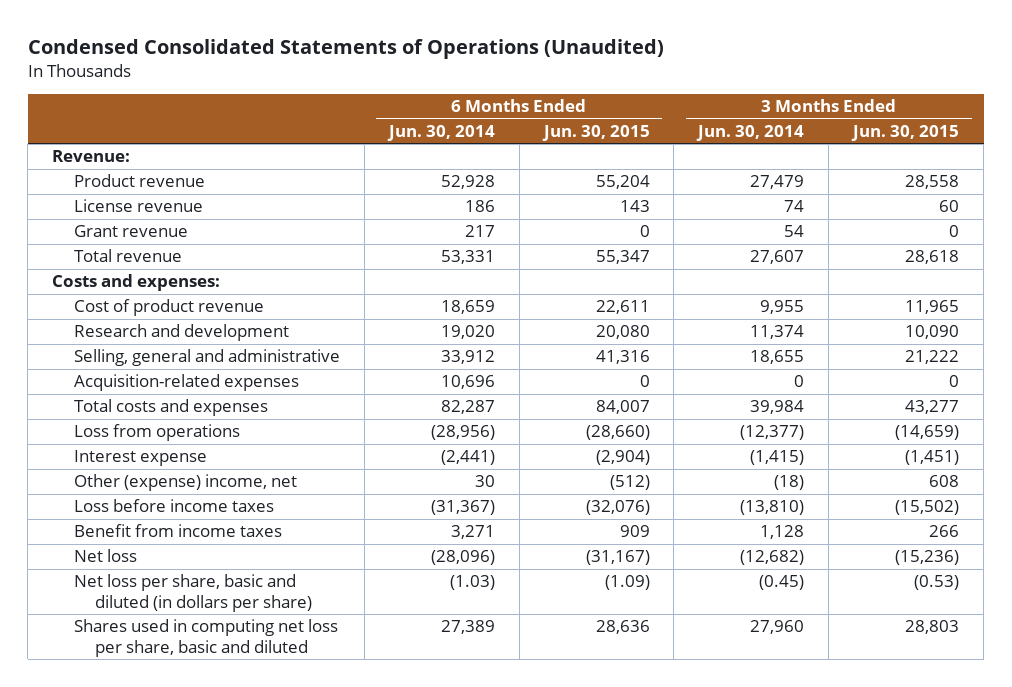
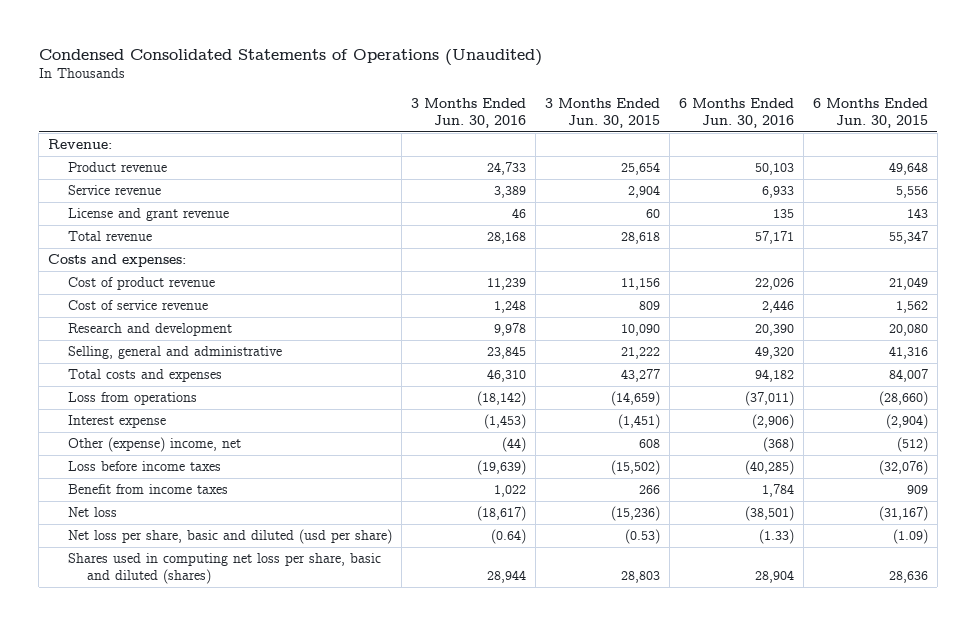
[386,124,495,141] Jun. 30, 2014 -> none
[696,124,805,141] Jun. 30, 2014 -> none
none -> [410,98,526,129] 3 Months Ended Jun. 30, 2016
none -> [678,98,794,129] 6 Months Ended Jun. 30, 2016
[73,225,188,238] Grant revenue -> none
[595,175,650,190] 55,204 -> [888,162,928,176] 49,648
[905,175,960,190] 28,558 -> [620,162,660,176] 25,654
none -> [67,185,161,196] Service revenue
[73,199,203,213] License revenue -> [67,208,229,222] License and grant revenue
[595,300,650,315] 22,611 -> [888,277,928,291] 21,049
[905,300,960,315] 11,965 -> [620,278,660,291] 11,156
none -> [67,300,208,311] Cost of service revenue
[73,374,299,392] Acquisition-related expenses -> none
[73,574,313,612] Net loss per share, basic and diluted (in dollars per share) -> [67,529,392,545] Net loss per share, basic and diluted (usd per share)
[73,619,338,657] Shares used in computing net loss per share, basic and diluted -> [67,553,381,585] Shares used in computing net loss per share, basic and diluted (shares)

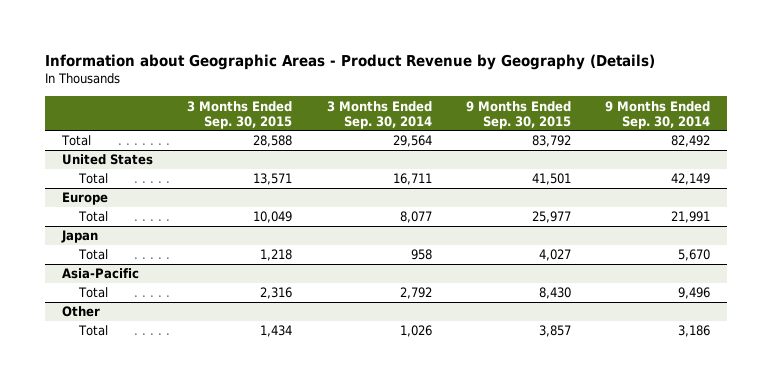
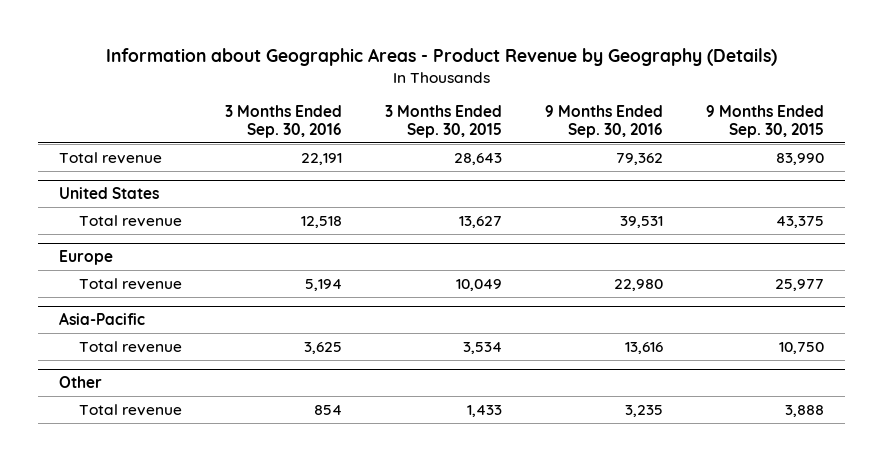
[326,100,432,129] 3 Months Ended Sep. 30, 2014 -> none
[604,100,710,129] 9 Months Ended Sep. 30, 2014 -> none
none -> [224,104,342,138] 3 Months Ended Sep. 30, 2016
none -> [544,104,663,138] 9 Months Ended Sep. 30, 2016
[61,135,92,147] Total -> [59,151,163,164] Total revenue
[253,135,293,148] 28,588 -> [453,152,502,165] 28,643
[531,135,571,148] 83,792 -> [775,152,824,165] 83,990
[77,173,108,185] Total -> [78,214,182,227] Total revenue
[253,173,293,186] 13,571 -> [458,215,502,228] 13,627
[531,173,571,186] 41,501 -> [775,215,824,228] 43,375
[61,230,99,244] Japan -> none
[77,249,108,261] Total -> none
[77,211,108,223] Total -> [78,277,182,290] Total revenue
[77,287,108,299] Total -> [78,340,182,353] Total revenue
[260,287,293,300] 2,316 -> [462,341,502,354] 3,534
[538,287,571,300] 8,430 -> [778,341,824,354] 10,750
[77,325,108,337] Total -> [78,403,182,416] Total revenue
[260,325,293,338] 1,434 -> [466,404,502,417] 1,433
[538,325,571,338] 3,857 -> [784,404,824,417] 3,888

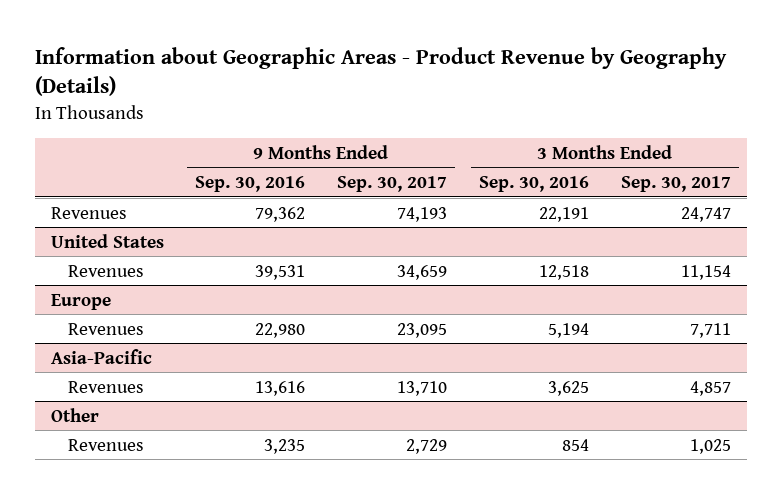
[384,104,502,138] 3 Months Ended Sep. 30, 2015 -> none
[705,104,824,138] 9 Months Ended Sep. 30, 2015 -> none
none -> [337,176,448,193] Sep. 30, 2017
none -> [620,176,731,193] Sep. 30, 2017
[59,151,163,164] Total revenue -> [50,206,127,219] Revenues
[78,214,182,227] Total revenue -> [67,264,144,277] Revenues
[78,277,182,290] Total revenue -> [67,322,144,335] Revenues
[78,340,182,353] Total revenue -> [67,380,144,393] Revenues
[78,403,182,416] Total revenue -> [67,438,144,451] Revenues

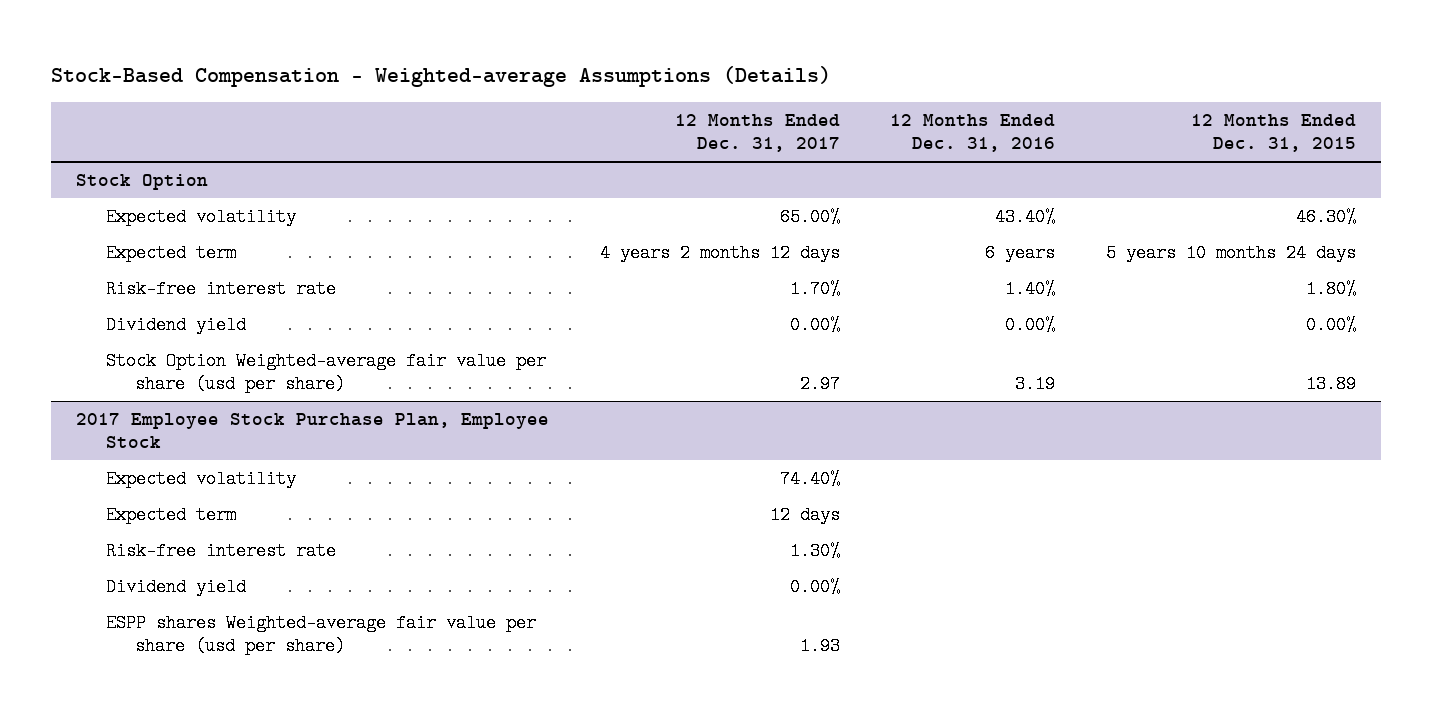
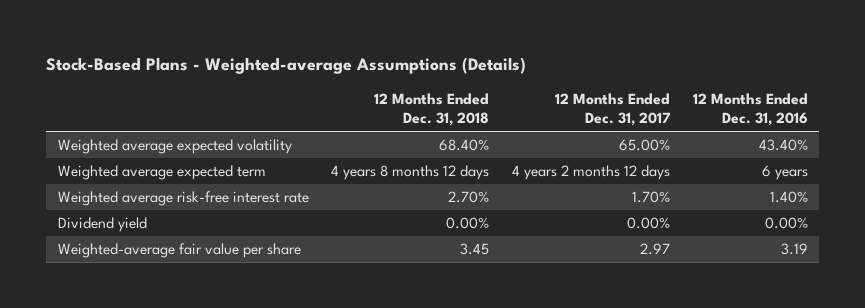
[50,65,831,87] Stock-Based Compensation - Weighted-average Assumptions (Details) -> [46,57,527,75] Stock-Based Plans - Weighted-average Assumptions (Details)
[1190,113,1356,153] 12 Months Ended Dec. 31, 2015 -> none
none -> [374,92,490,127] 12 Months Ended Dec. 31, 2018
[76,173,209,190] Stock Option -> none
[105,207,296,226] Expected volatility -> [57,139,292,155] Weighted average expected volatility
[105,243,236,262] Expected term -> [57,165,266,181] Weighted average expected term
[105,279,336,298] Risk-free interest rate -> [57,191,309,207] Weighted average risk-free interest rate
[76,412,550,449] 2017 Employee Stock Purchase Plan, Employee Stock -> none
[105,469,296,488] Expected volatility -> none
[105,505,236,524] Expected term -> none
[105,541,336,560] Risk-free interest rate -> none
[105,577,246,596] Dividend yield -> none
[105,613,536,656] ESPP shares Weighted-average fair value per share (usd per share) -> none
[105,351,546,394] Stock Option Weighted-average fair value per share (usd per share) -> [57,243,301,259] Weighted-average fair value per share

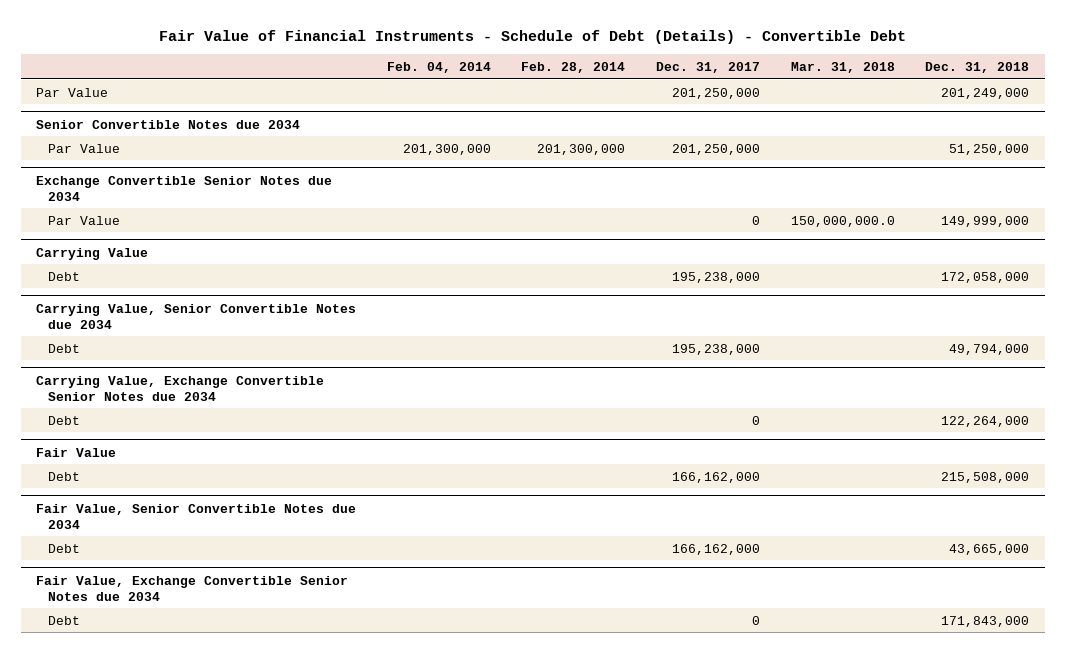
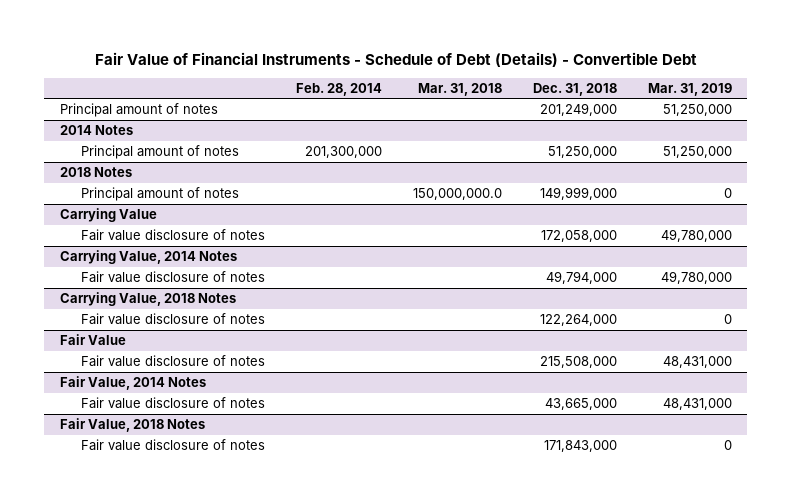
[386,61,491,73] Feb. 04, 2014 -> none
[655,61,760,73] Dec. 31, 2017 -> none
none -> [647,82,732,96] Mar. 31, 2019
[36,119,301,129] Senior Convertible Notes due 2034 -> none
[36,175,333,201] Exchange Convertible Senior Notes due 2034 -> none
[36,87,109,97] Par Value -> [59,103,218,118] Principal amount of notes
none -> [59,125,133,136] 2014 Notes
[48,143,121,153] Par Value -> [80,145,239,160] Principal amount of notes
none -> [59,167,132,178] 2018 Notes
[48,215,121,225] Par Value -> [80,187,239,202] Principal amount of notes
[36,303,357,329] Carrying Value, Senior Convertible Notes due 2034 -> none
[36,375,325,401] Carrying Value, Exchange Convertible Senior Notes due 2034 -> none
[48,271,81,281] Debt -> [80,229,265,242] Fair value disclosure of notes
none -> [59,250,237,265] Carrying Value, 2014 Notes
[48,343,81,353] Debt -> [80,271,265,284] Fair value disclosure of notes
none -> [59,292,236,307] Carrying Value, 2018 Notes
[48,415,81,425] Debt -> [80,313,265,326] Fair value disclosure of notes
[36,503,357,529] Fair Value, Senior Convertible Notes due 2034 -> none
[36,575,349,601] Fair Value, Exchange Convertible Senior Notes due 2034 -> none
[48,471,81,481] Debt -> [80,355,265,368] Fair value disclosure of notes
none -> [59,376,206,391] Fair Value, 2014 Notes
[48,543,81,553] Debt -> [80,397,265,410] Fair value disclosure of notes
none -> [59,418,205,433] Fair Value, 2018 Notes
[48,615,81,625] Debt -> [80,439,265,452] Fair value disclosure of notes

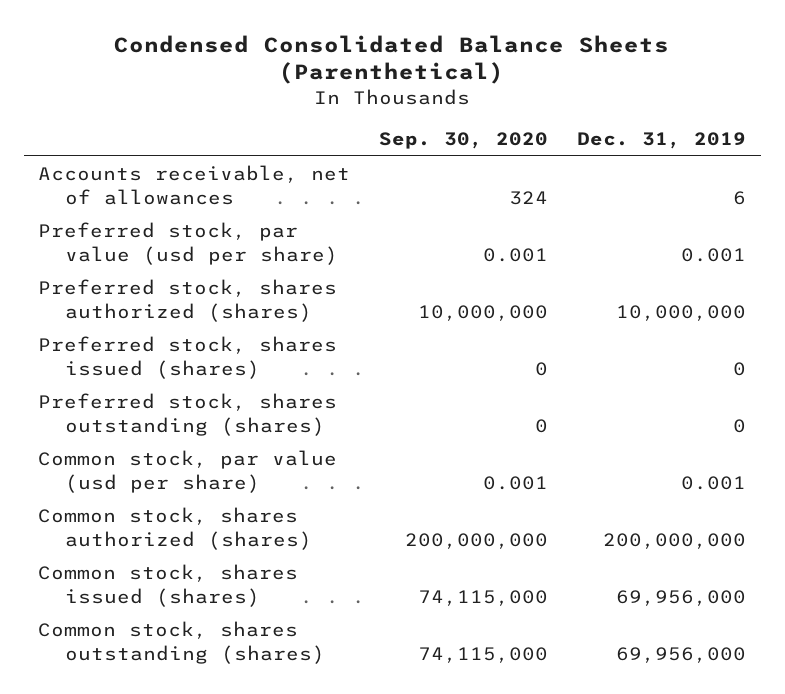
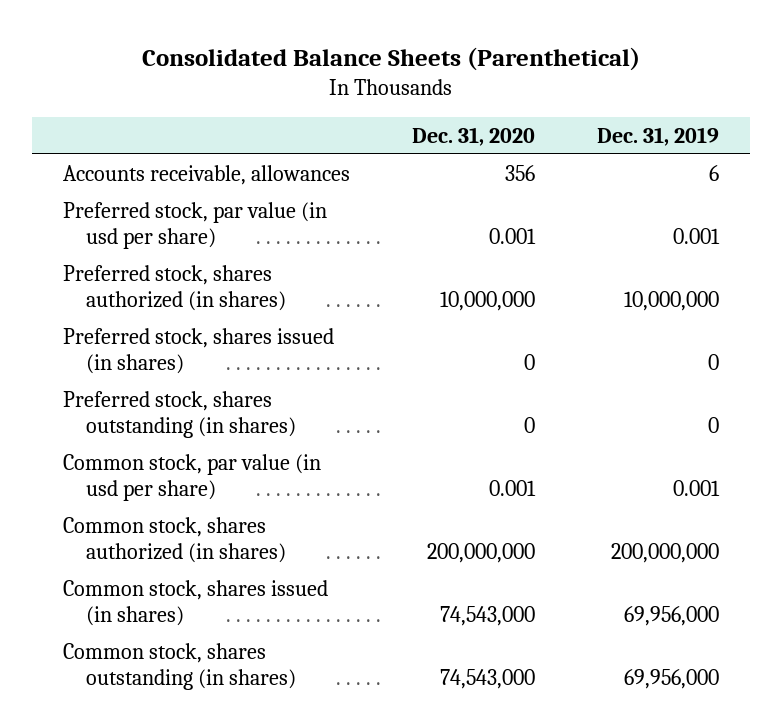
[114,34,670,85] Condensed Consolidated Balance Sheets (Parenthetical) -> [142,47,641,72] Consolidated Balance Sheets (Parenthetical)
[379,131,549,149] Sep. 30, 2020 -> none
none -> [412,126,536,146] Dec. 31, 2020
[38,165,351,205] Accounts receivable, net of allowances -> [63,164,351,185] Accounts receivable, allowances
[38,222,339,265] Preferred stock, par value (usd per share) -> [63,201,328,250] Preferred stock, par value (in usd per share)
[38,279,338,322] Preferred stock, shares authorized (shares) -> [63,264,287,312] Preferred stock, shares authorized (in shares)
[38,336,338,379] Preferred stock, shares issued (shares) -> [63,327,335,375] Preferred stock, shares issued (in shares)
[38,393,338,436] Preferred stock, shares outstanding (shares) -> [63,390,297,439] Preferred stock, shares outstanding (in shares)
[38,450,338,493] Common stock, par value (usd per share) -> [63,453,322,502] Common stock, par value (in usd per share)
[38,507,313,550] Common stock, shares authorized (shares) -> [63,516,287,564] Common stock, shares authorized (in shares)
[38,564,299,607] Common stock, shares issued (shares) -> [63,579,329,627] Common stock, shares issued (in shares)
[38,621,326,664] Common stock, shares outstanding (shares) -> [63,642,297,691] Common stock, shares outstanding (in shares)

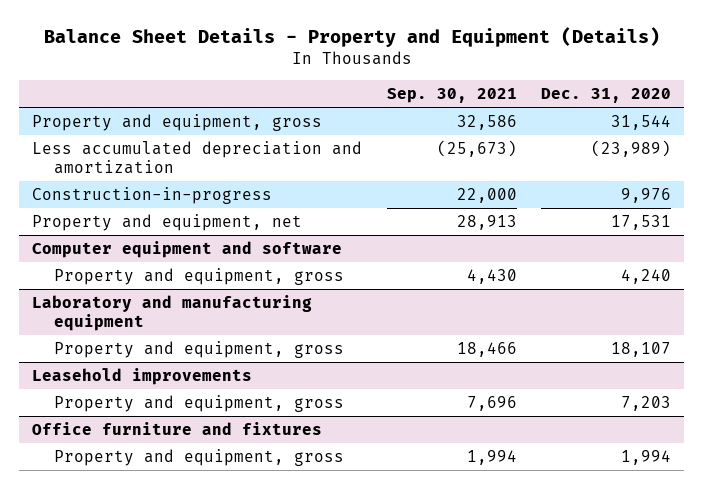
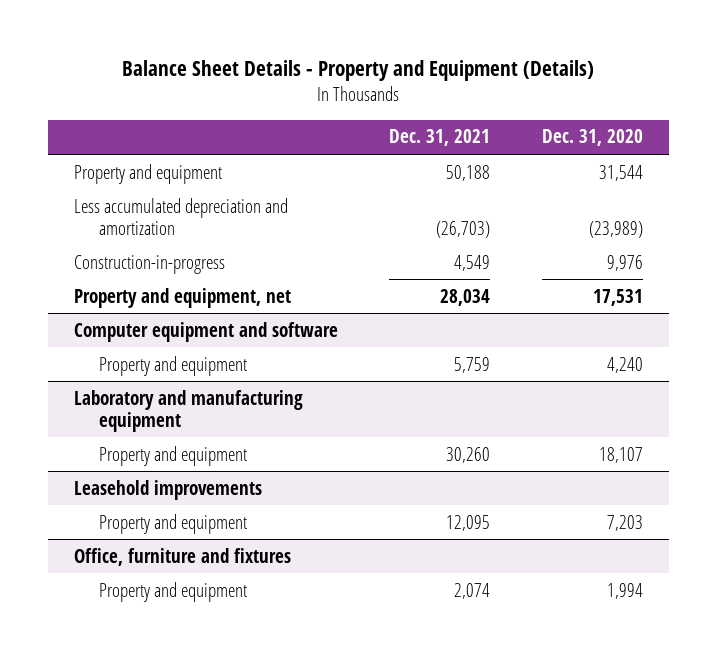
[386,88,517,104] Sep. 30, 2021 -> none
none -> [389,129,491,147] Dec. 31, 2021
[31,114,322,132] Property and equipment, gross -> [73,163,222,184] Property and equipment
[54,268,345,286] Property and equipment, gross -> [98,355,247,376] Property and equipment
[54,341,345,359] Property and equipment, gross -> [98,445,247,466] Property and equipment
[54,395,345,413] Property and equipment, gross -> [98,513,247,534] Property and equipment
[31,422,322,436] Office furniture and fixtures -> [73,547,291,566] Office, furniture and fixtures
[54,449,345,467] Property and equipment, gross -> [98,581,247,602] Property and equipment

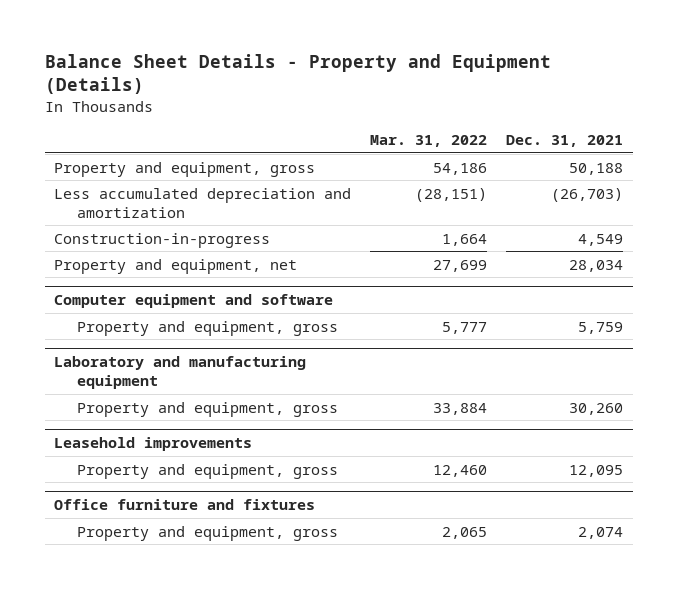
[542,129,644,147] Dec. 31, 2020 -> none
none -> [370,135,488,148] Mar. 31, 2022
[73,163,222,184] Property and equipment -> [54,161,316,177] Property and equipment, gross
[98,355,247,376] Property and equipment -> [76,320,338,336] Property and equipment, gross
[98,445,247,466] Property and equipment -> [76,401,338,417] Property and equipment, gross
[98,513,247,534] Property and equipment -> [76,463,338,479] Property and equipment, gross
[73,547,291,566] Office, furniture and fixtures -> [54,499,316,511] Office furniture and fixtures
[98,581,247,602] Property and equipment -> [76,525,338,541] Property and equipment, gross

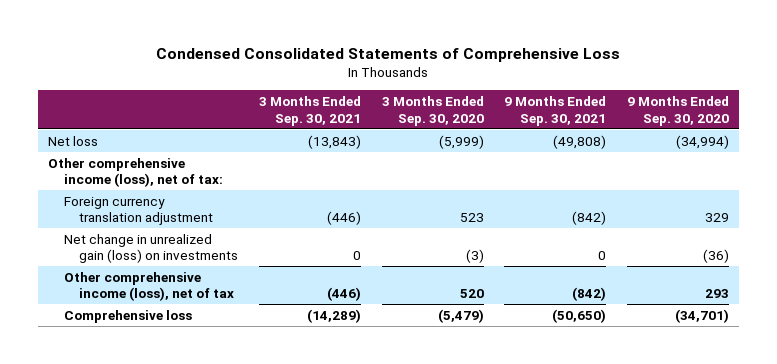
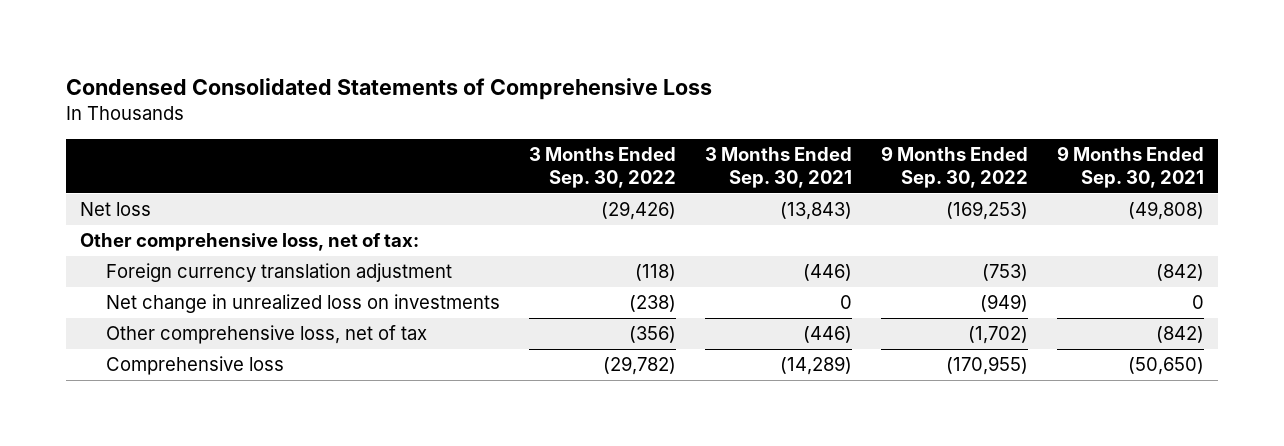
[381,96,484,126] 3 Months Ended Sep. 30, 2020 -> none
[626,96,729,126] 9 Months Ended Sep. 30, 2020 -> none
none -> [528,146,676,189] 3 Months Ended Sep. 30, 2022
none -> [880,145,1028,189] 9 Months Ended Sep. 30, 2022
[47,157,223,188] Other comprehensive income (loss), net of tax: -> [80,233,420,252] Other comprehensive loss, net of tax:
[63,233,239,264] Net change in unrealized gain (loss) on investments -> [105,294,500,314] Net change in unrealized loss on investments
[63,271,235,302] Other comprehensive income (loss), net of tax -> [105,325,427,345] Other comprehensive loss, net of tax

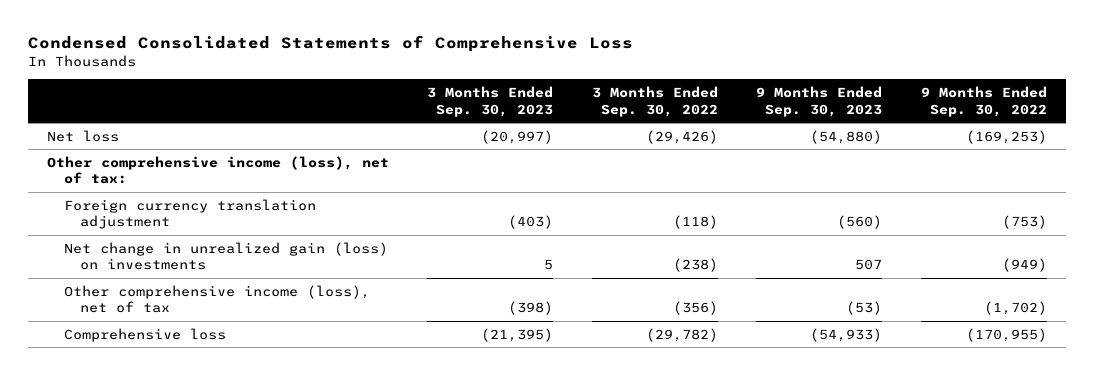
[704,146,852,189] 3 Months Ended Sep. 30, 2021 -> none
[1056,145,1204,189] 9 Months Ended Sep. 30, 2021 -> none
none -> [427,86,554,117] 3 Months Ended Sep. 30, 2023
none -> [756,86,883,117] 9 Months Ended Sep. 30, 2023
[80,233,420,252] Other comprehensive loss, net of tax: -> [46,155,389,185] Other comprehensive income (loss), net of tax:
[105,294,500,314] Net change in unrealized loss on investments -> [63,241,388,271] Net change in unrealized gain (loss) on investments
[105,325,427,345] Other comprehensive loss, net of tax -> [63,284,370,314] Other comprehensive income (loss), net of tax

